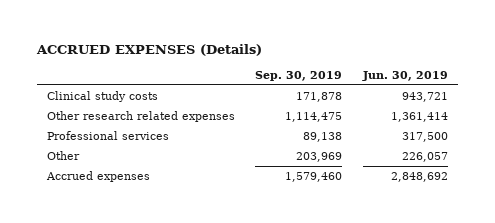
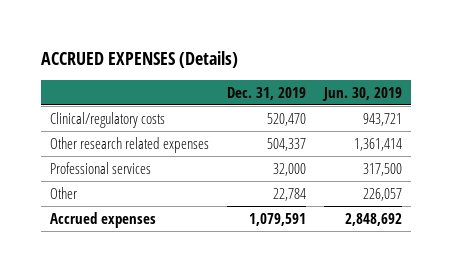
[255,70,343,81] Sep. 30, 2019 -> none
none -> [226,86,306,100] Dec. 31, 2019
[46,91,158,103] Clinical study costs -> [50,111,166,128] Clinical/regulatory costs

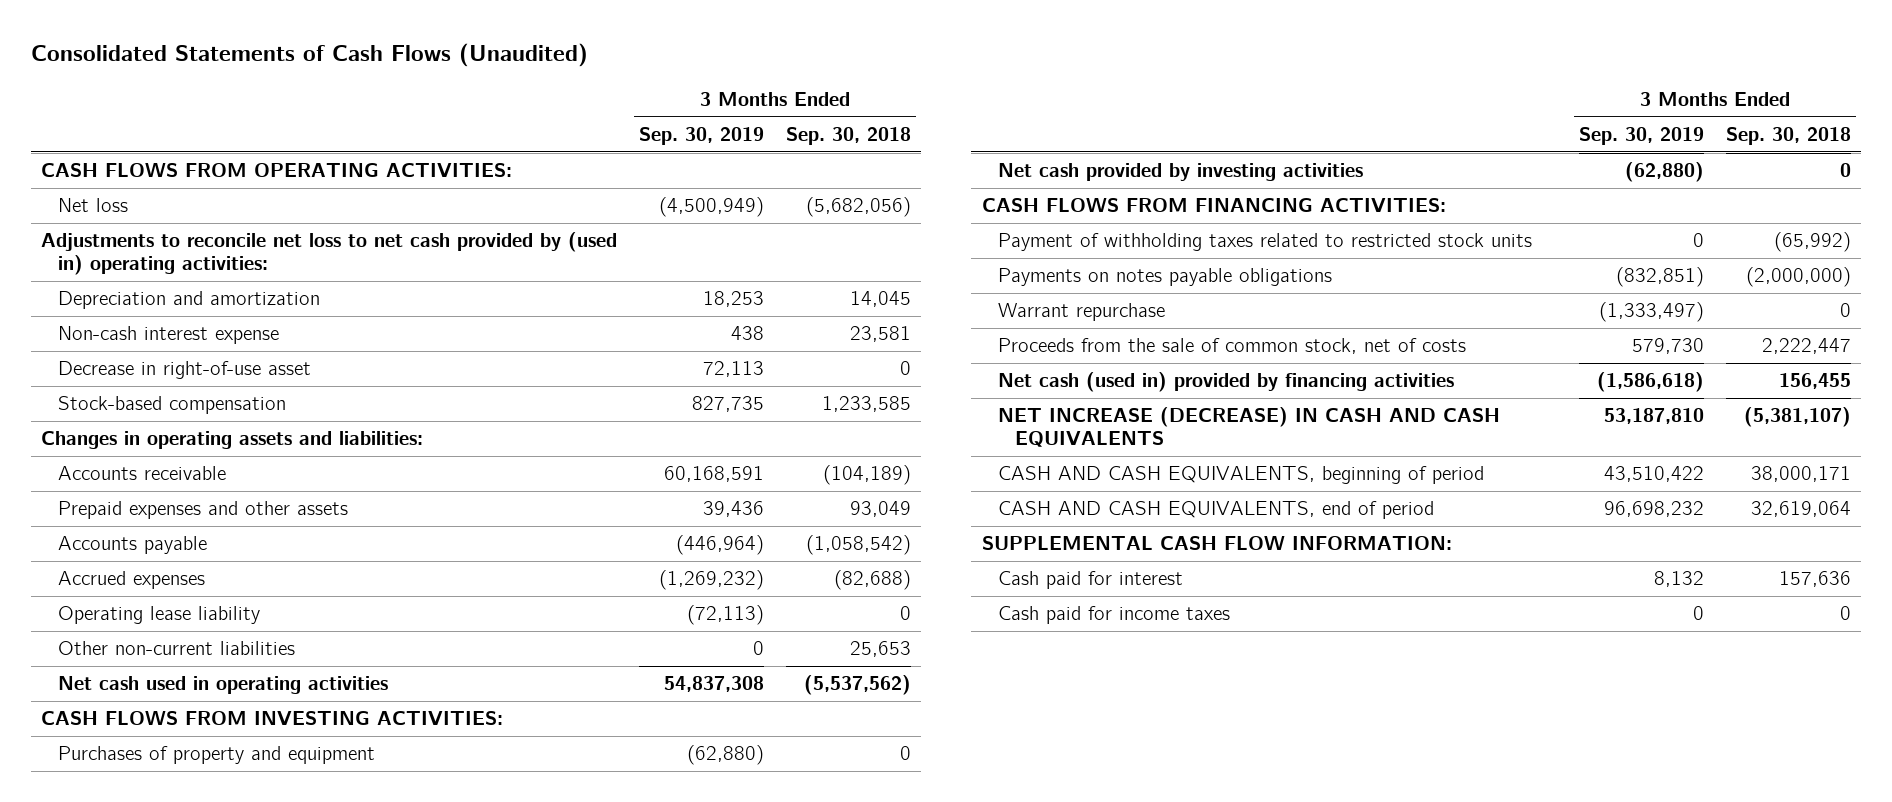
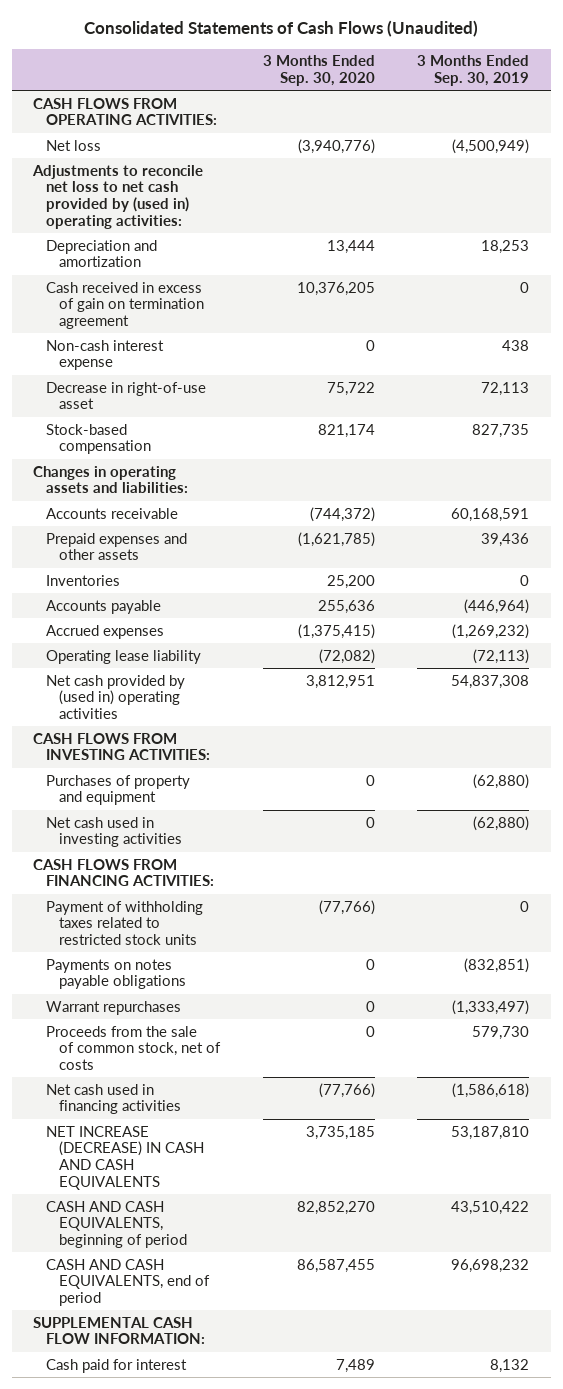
[785,126,911,145] Sep. 30, 2018 -> none
none -> [262,55,375,86] 3 Months Ended Sep. 30, 2020
none -> [46,281,205,330] Cash received in excess of gain on termination agreement
none -> [46,574,121,586] Inventories
[58,641,296,656] Other non-current liabilities -> none
[58,676,389,695] Net cash used in operating activities -> [46,674,186,720] Net cash provided by (used in) operating activities
[998,163,1364,182] Net cash provided by investing activities -> [46,816,183,848] Net cash used in investing activities
[998,303,1166,322] Warrant repurchase -> [46,1000,182,1015] Warrant repurchases
[998,372,1455,393] Net cash (used in) provided by financing activities -> [46,1083,182,1115] Net cash used in financing activities
[998,606,1231,625] Cash paid for income taxes -> none

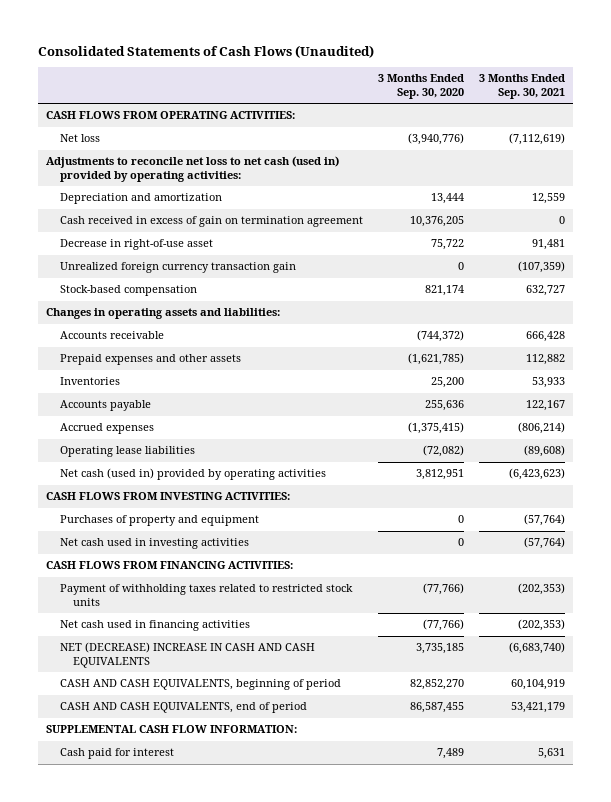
[417,55,530,86] 3 Months Ended Sep. 30, 2019 -> none
none -> [479,74,566,99] 3 Months Ended Sep. 30, 2021
[32,164,204,229] Adjustments to reconcile net loss to net cash provided by (used in) operating activities: -> [46,156,340,183] Adjustments to reconcile net loss to net cash (used in) provided by operating activities:
[46,339,165,371] Non-cash interest expense -> none
none -> [59,262,296,274] Unrealized foreign currency transaction gain
[46,649,202,664] Operating lease liability -> [59,446,195,458] Operating lease liabilities
[46,674,186,720] Net cash provided by (used in) operating activities -> [59,468,326,481] Net cash (used in) provided by operating activities
[46,958,187,990] Payments on notes payable obligations -> none
[46,1000,182,1015] Warrant repurchases -> none
[46,1025,222,1071] Proceeds from the sale of common stock, net of costs -> none
[46,1125,205,1190] NET INCREASE (DECREASE) IN CASH AND CASH EQUIVALENTS -> [59,642,315,669] NET (DECREASE) INCREASE IN CASH AND CASH EQUIVALENTS

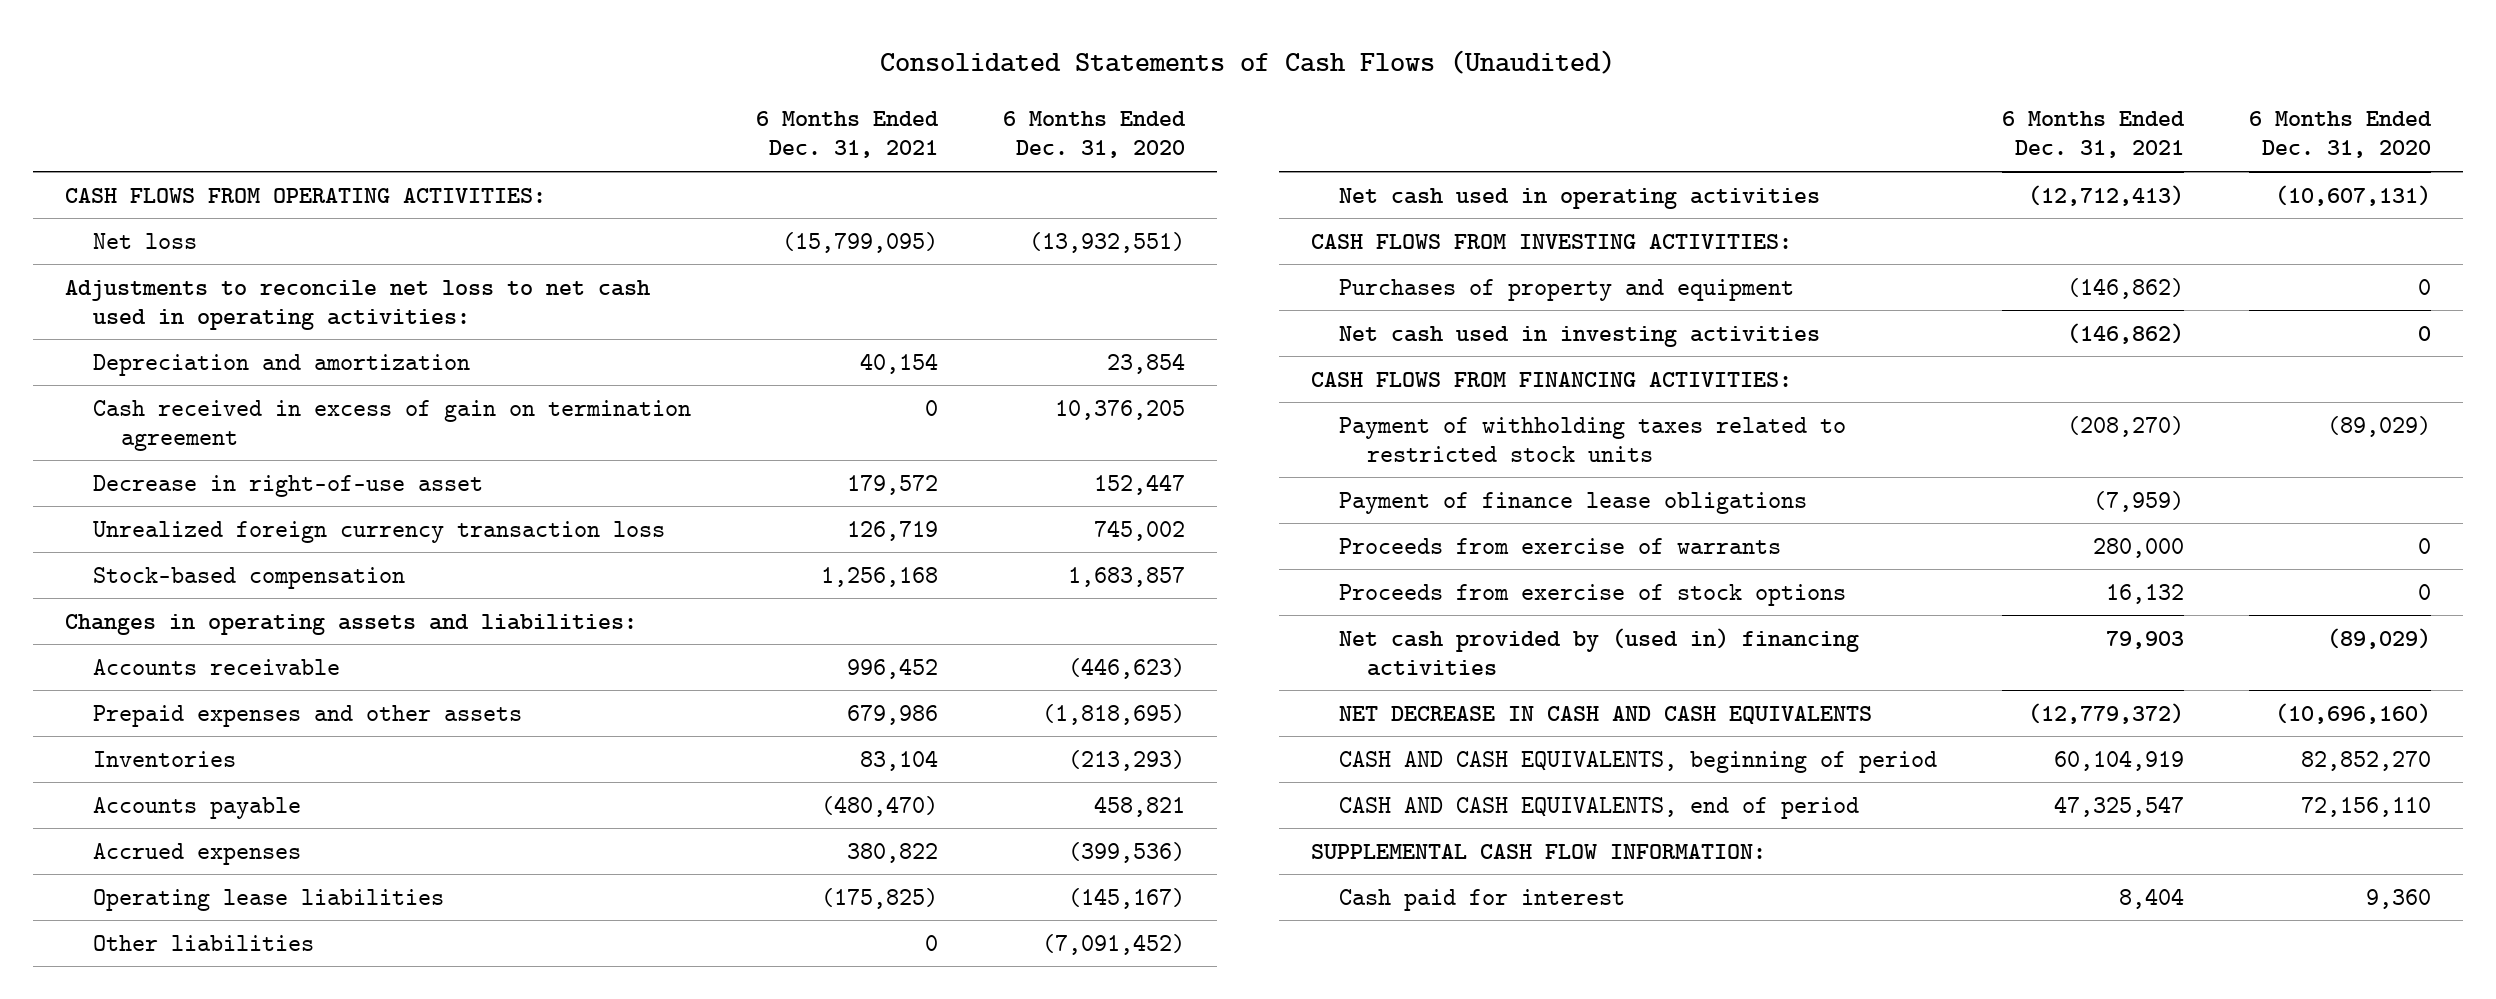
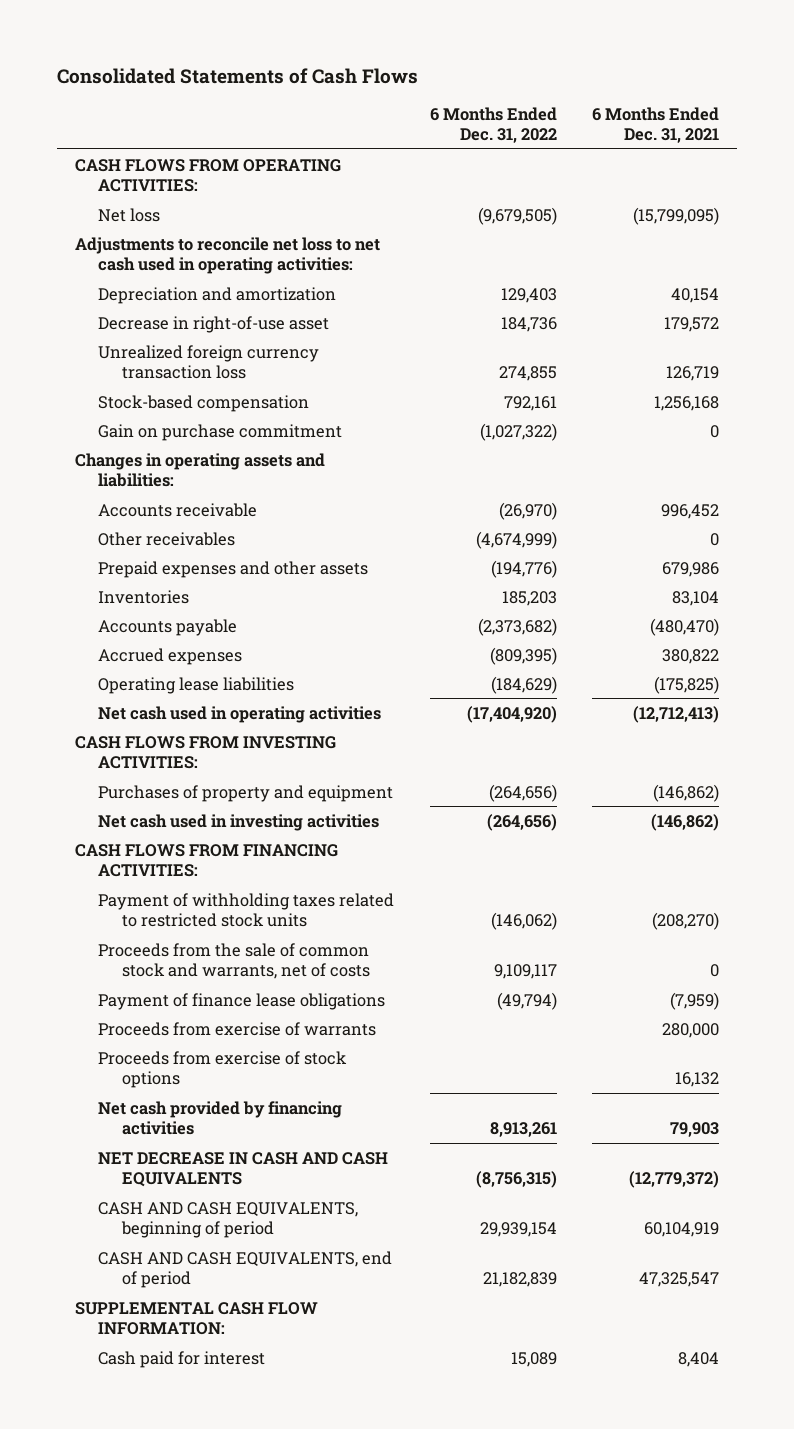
[880,50,1616,75] Consolidated Statements of Cash Flows (Unaudited) -> [57,67,419,84] Consolidated Statements of Cash Flows
[1003,111,1187,159] 6 Months Ended Dec. 31, 2020 -> none
none -> [429,106,557,143] 6 Months Ended Dec. 31, 2022
[93,399,692,451] Cash received in excess of gain on termination agreement -> none
none -> [98,423,343,441] Gain on purchase commitment
none -> [98,531,236,546] Other receivables
[93,934,315,951] Other liabilities -> none
none -> [98,942,371,979] Proceeds from the sale of common stock and warrants, net of costs
[1339,627,1860,676] Net cash provided by (used in) financing activities -> [98,1100,343,1135] Net cash provided by financing activities

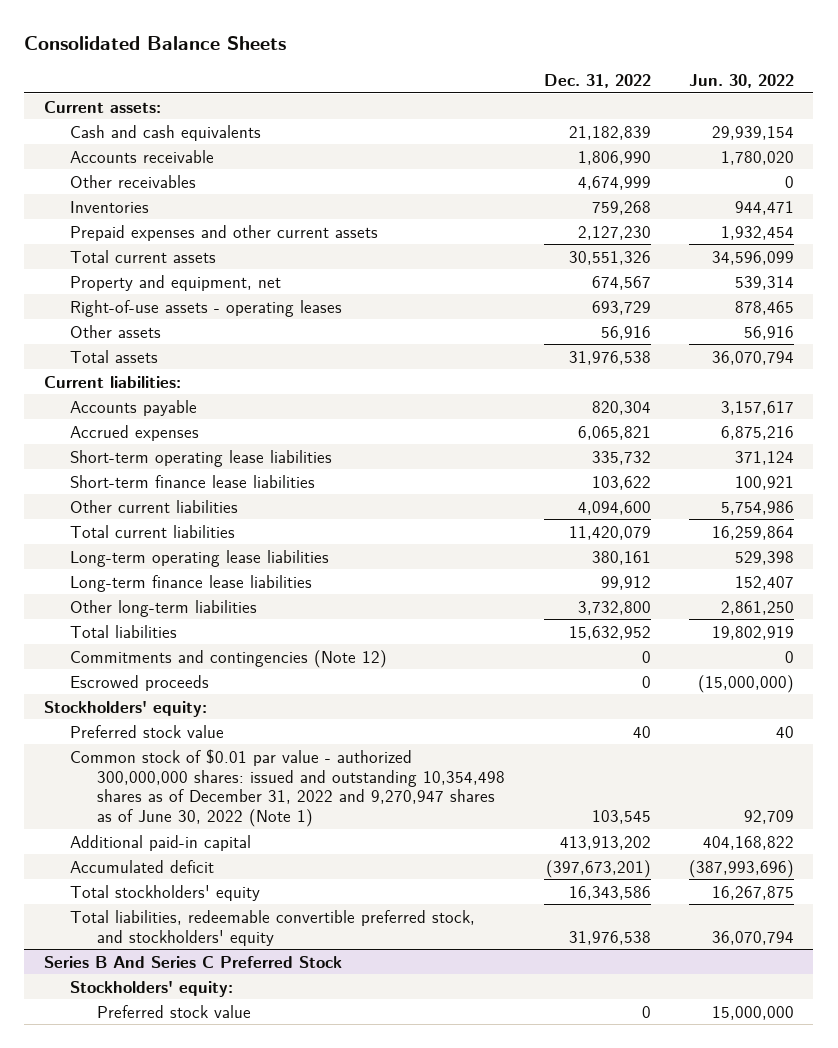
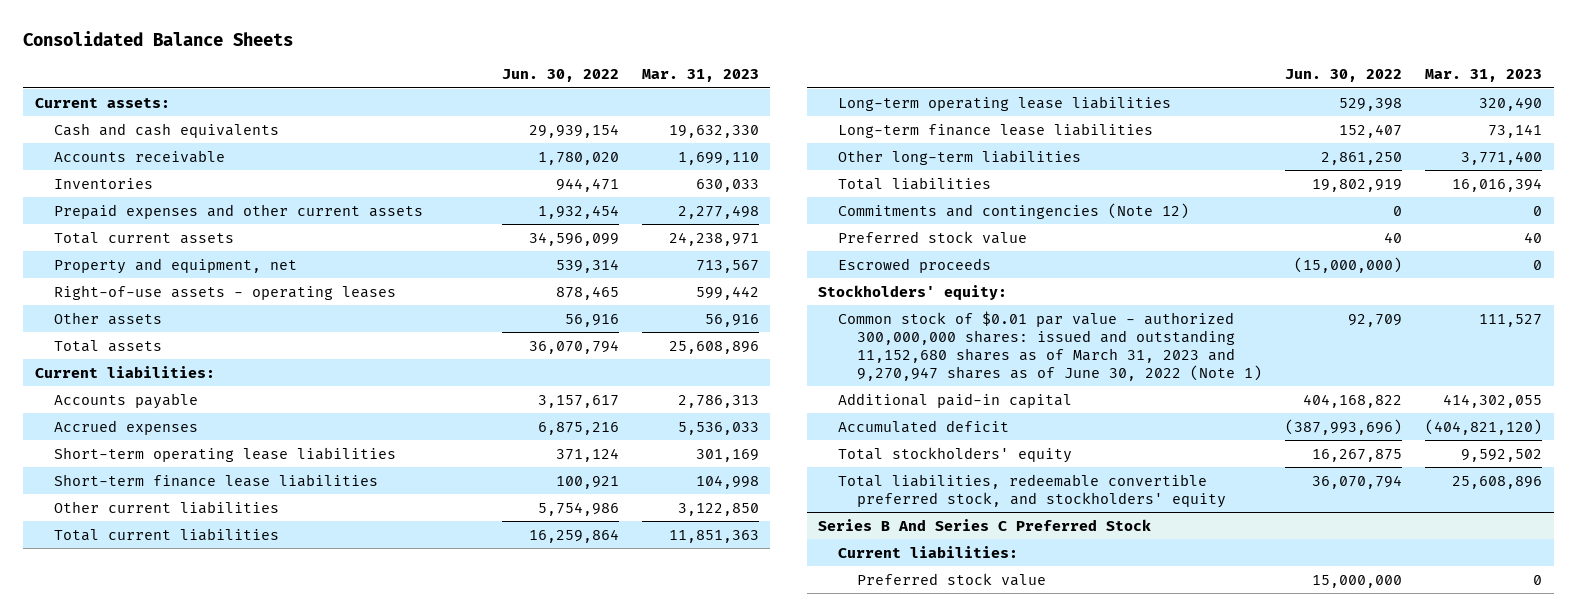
[543,73,651,88] Dec. 31, 2022 -> none
none -> [641,69,759,83] Mar. 31, 2023
[70,174,197,188] Other receivables -> none
[70,724,225,738] Preferred stock value -> [837,230,1027,244] Preferred stock value
[70,748,506,828] Common stock of $0.01 par value - authorized 300,000,000 shares: issued and outstanding 10,354,498 shares as of December 31, 2022 and 9,270,947 shares as of June 30, 2022 (Note 1) -> [837,310,1263,381] Common stock of $0.01 par value - authorized 300,000,000 shares: issued and outstanding 11,152,680 shares as of March 31, 2023 and 9,270,947 shares as of June 30, 2022 (Note 1)
[70,980,234,997] Stockholders' equity: -> none
none -> [837,545,1018,558] Current liabilities:

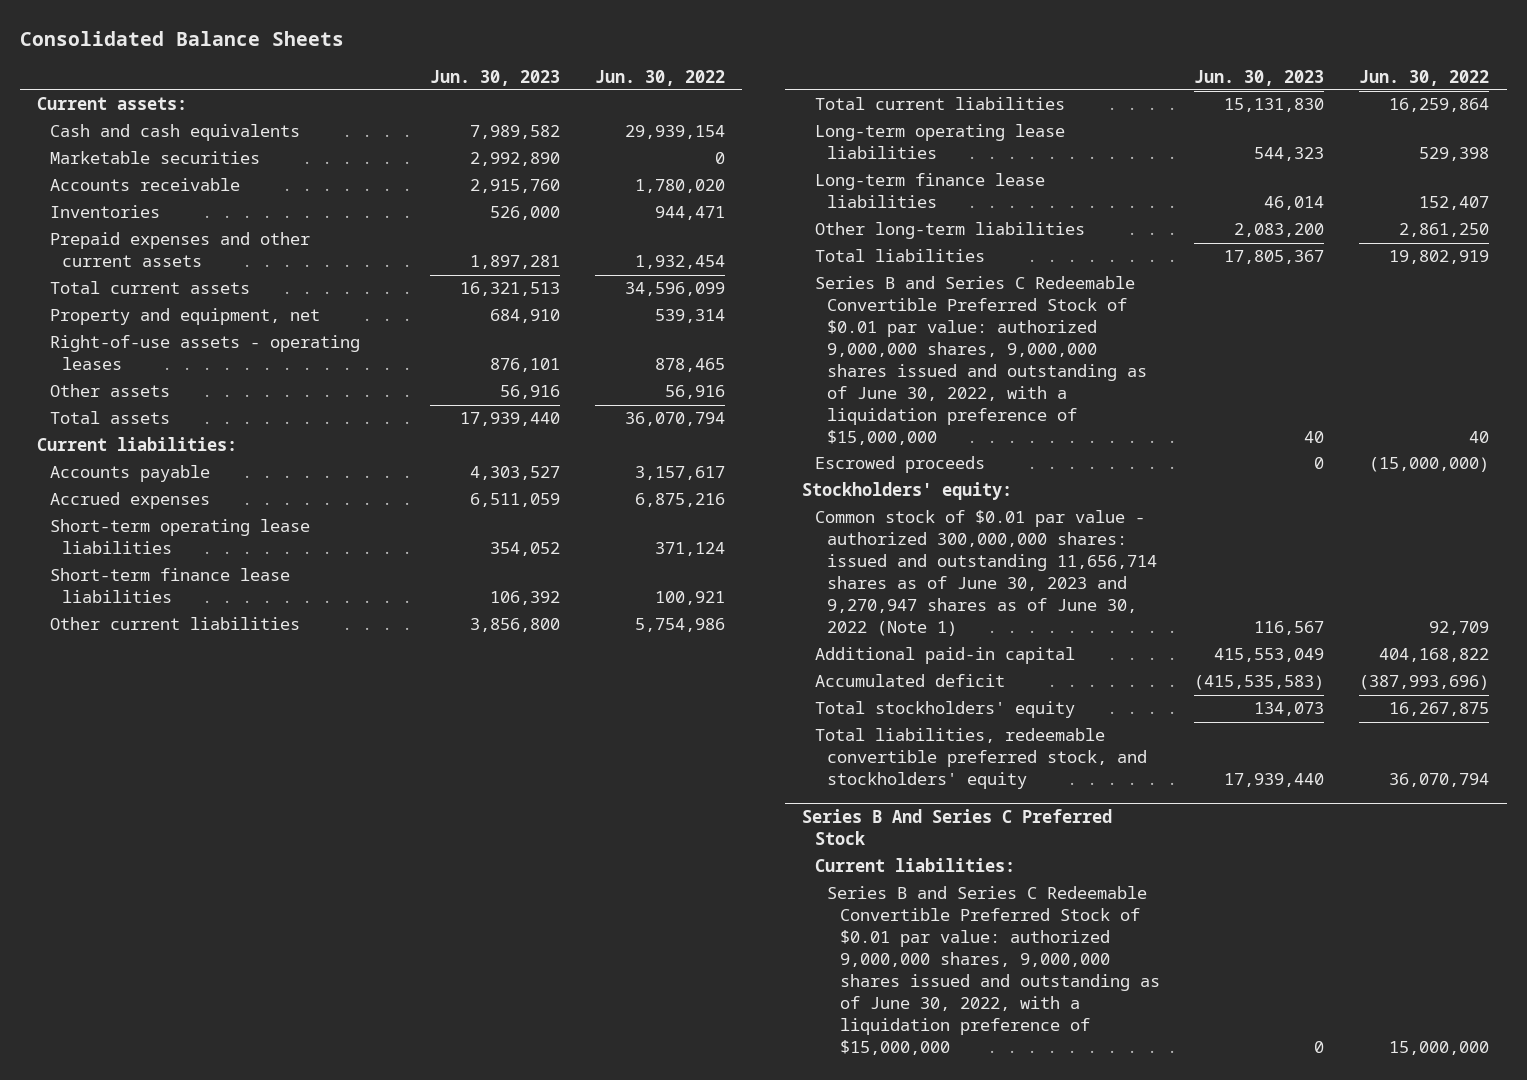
[641,69,759,83] Mar. 31, 2023 -> none
none -> [429,69,560,86] Jun. 30, 2023
none -> [49,151,260,165] Marketable securities
[837,202,1189,219] Commitments and contingencies (Note 12) -> none
[837,230,1027,244] Preferred stock value -> [814,276,1148,446] Series B and Series C Redeemable Convertible Preferred Stock of $0.01 par value: authorized 9,000,000 shares, 9,000,000 shares issued and outstanding as of June 30, 2022, with a liquidation preference of $15,000,000
[837,310,1263,381] Common stock of $0.01 par value - authorized 300,000,000 shares: issued and outstanding 11,152,680 shares as of March 31, 2023 and 9,270,947 shares as of June 30, 2022 (Note 1) -> [814,510,1158,637] Common stock of $0.01 par value - authorized 300,000,000 shares: issued and outstanding 11,656,714 shares as of June 30, 2023 and 9,270,947 shares as of June 30, 2022 (Note 1)
[857,572,1047,586] Preferred stock value -> [827,886,1160,1056] Series B and Series C Redeemable Convertible Preferred Stock of $0.01 par value: authorized 9,000,000 shares, 9,000,000 shares issued and outstanding as of June 30, 2022, with a liquidation preference of $15,000,000

